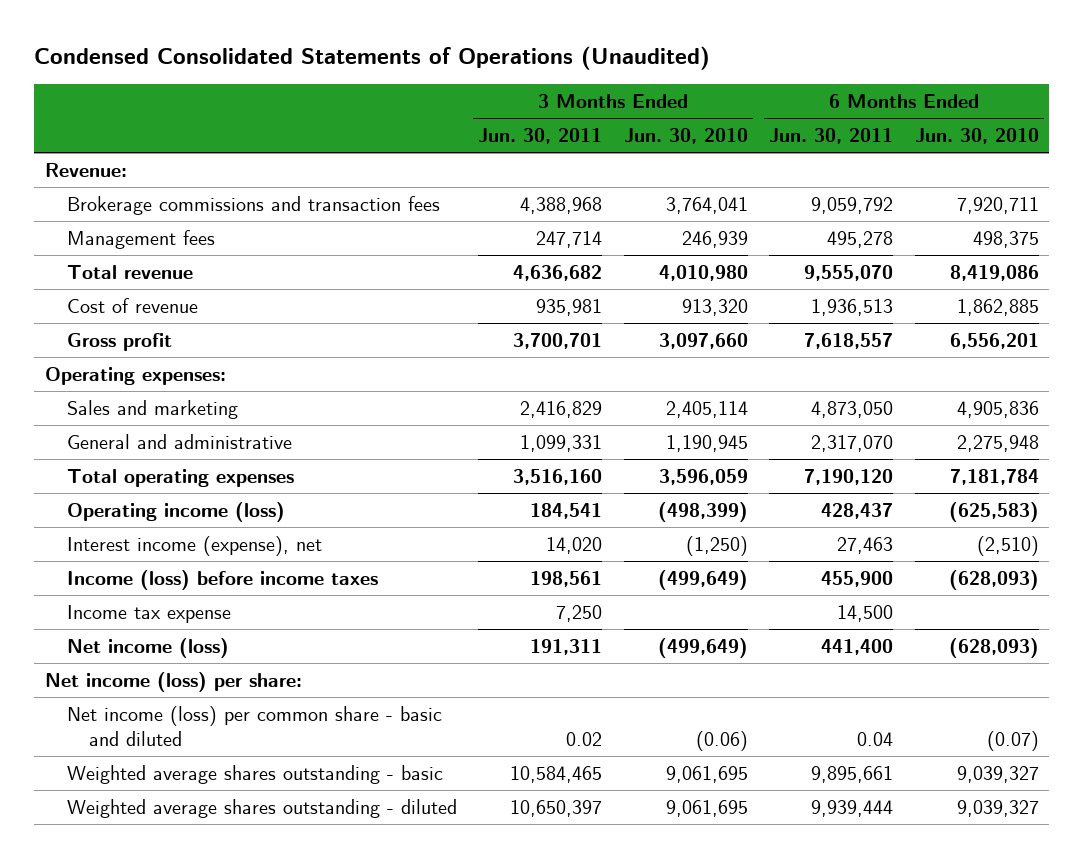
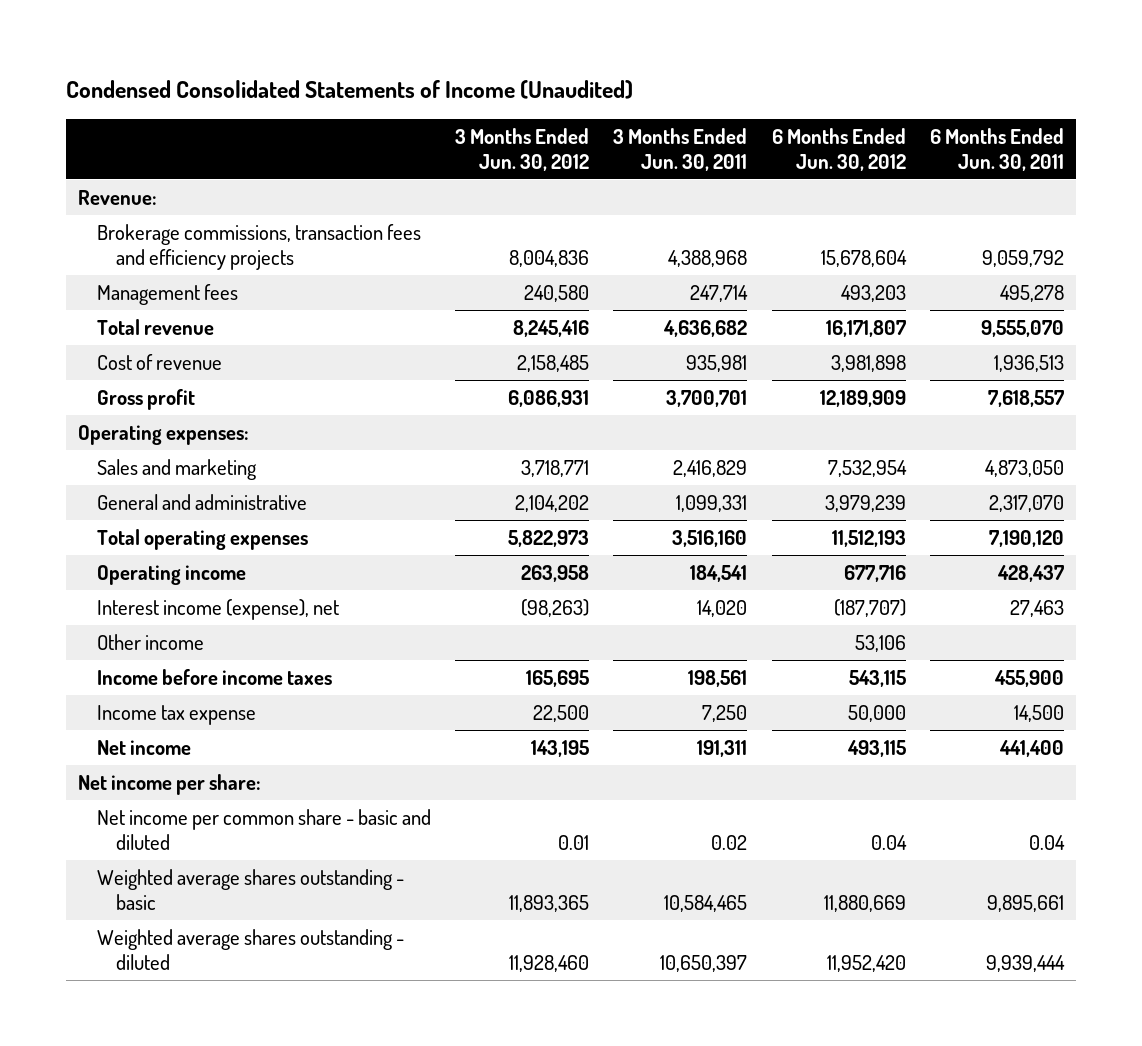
[34,46,711,71] Condensed Consolidated Statements of Operations (Unaudited) -> [66,80,634,100] Condensed Consolidated Statements of Income (Unaudited)
[623,128,748,145] Jun. 30, 2010 -> none
[914,128,1039,145] Jun. 30, 2010 -> none
none -> [455,127,590,171] 3 Months Ended Jun. 30, 2012
none -> [771,127,906,171] 6 Months Ended Jun. 30, 2012
[66,195,440,215] Brokerage commissions and transaction fees -> [97,224,422,270] Brokerage commissions, transaction fees and efficiency projects
[66,501,285,522] Operating income (loss) -> [97,565,247,586] Operating income
none -> [97,634,205,651] Other income
[66,569,378,590] Income (loss) before income taxes -> [97,669,333,686] Income before income taxes
[66,637,229,658] Net income (loss) -> [97,740,192,756] Net income
[44,671,302,692] Net income (loss) per share: -> [78,774,262,796] Net income per share:
[66,705,442,746] Net income (loss) per common share - basic and diluted -> [97,809,432,850] Net income per common share - basic and diluted

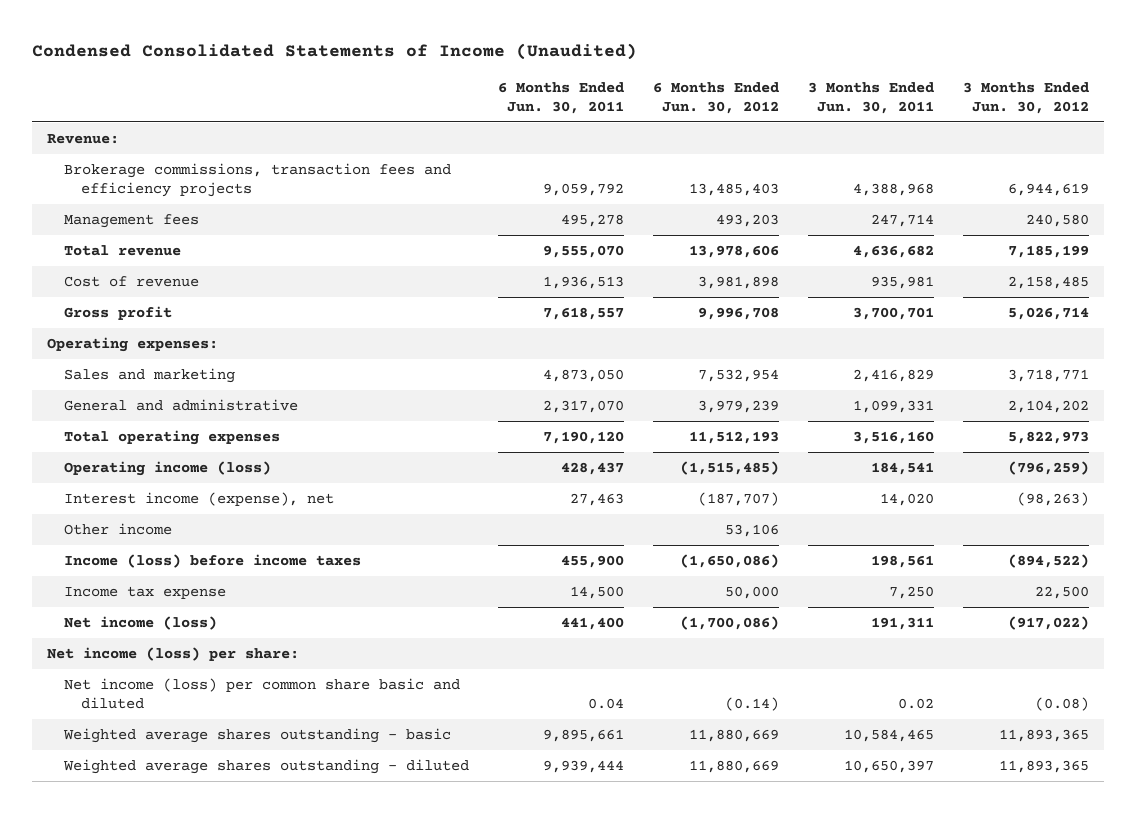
[509,249,590,267] 8,004,836 -> [1008,182,1090,196] 6,944,619
[820,249,907,267] 15,678,604 -> [689,182,780,196] 13,485,403
[513,320,590,338] 8,245,416 -> [1008,245,1090,259] 7,185,199
[825,320,906,338] 16,171,807 -> [689,245,780,259] 13,978,606
[508,390,590,408] 6,086,931 -> [1008,307,1090,321] 5,026,714
[819,390,906,408] 12,189,909 -> [698,307,780,321] 9,996,708
[97,565,247,586] Operating income -> [63,461,271,477] Operating income (loss)
[521,565,590,583] 263,958 -> [1008,461,1090,476] (796,259)
[843,565,906,583] 677,716 -> [680,461,780,476] (1,515,485)
[97,669,333,686] Income before income taxes -> [63,554,361,569] Income (loss) before income taxes
[526,670,590,688] 165,695 -> [1008,554,1090,569] (894,522)
[848,670,906,688] 543,115 -> [680,554,780,569] (1,650,086)
[97,740,192,756] Net income -> [63,616,217,631] Net income (loss)
[531,740,590,758] 143,195 -> [1008,616,1090,631] (917,022)
[846,740,906,758] 493,115 -> [680,616,780,631] (1,700,086)
[78,774,262,796] Net income per share: -> [46,647,299,662] Net income (loss) per share:
[97,809,432,850] Net income per common share - basic and diluted -> [63,678,460,709] Net income (loss) per common share basic and diluted
[558,834,590,850] 0.01 -> [1035,696,1090,711] (0.08)
[870,834,907,850] 0.04 -> [725,696,780,711] (0.14)
[509,954,590,972] 11,928,460 -> [999,760,1090,774] 11,893,365
[826,954,906,972] 11,952,420 -> [689,760,780,774] 11,880,669

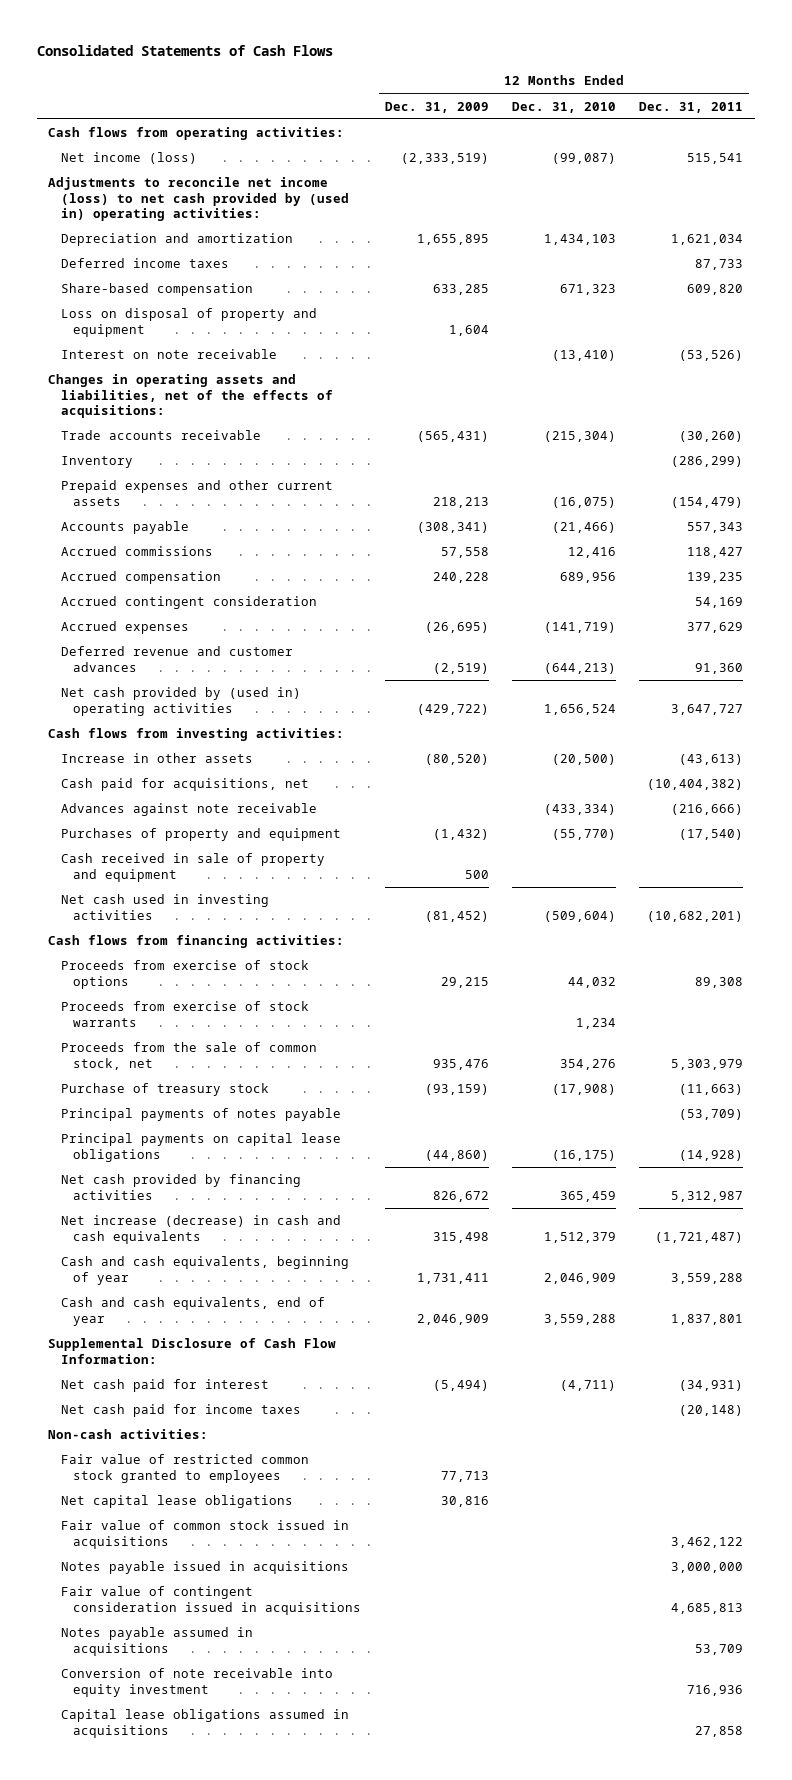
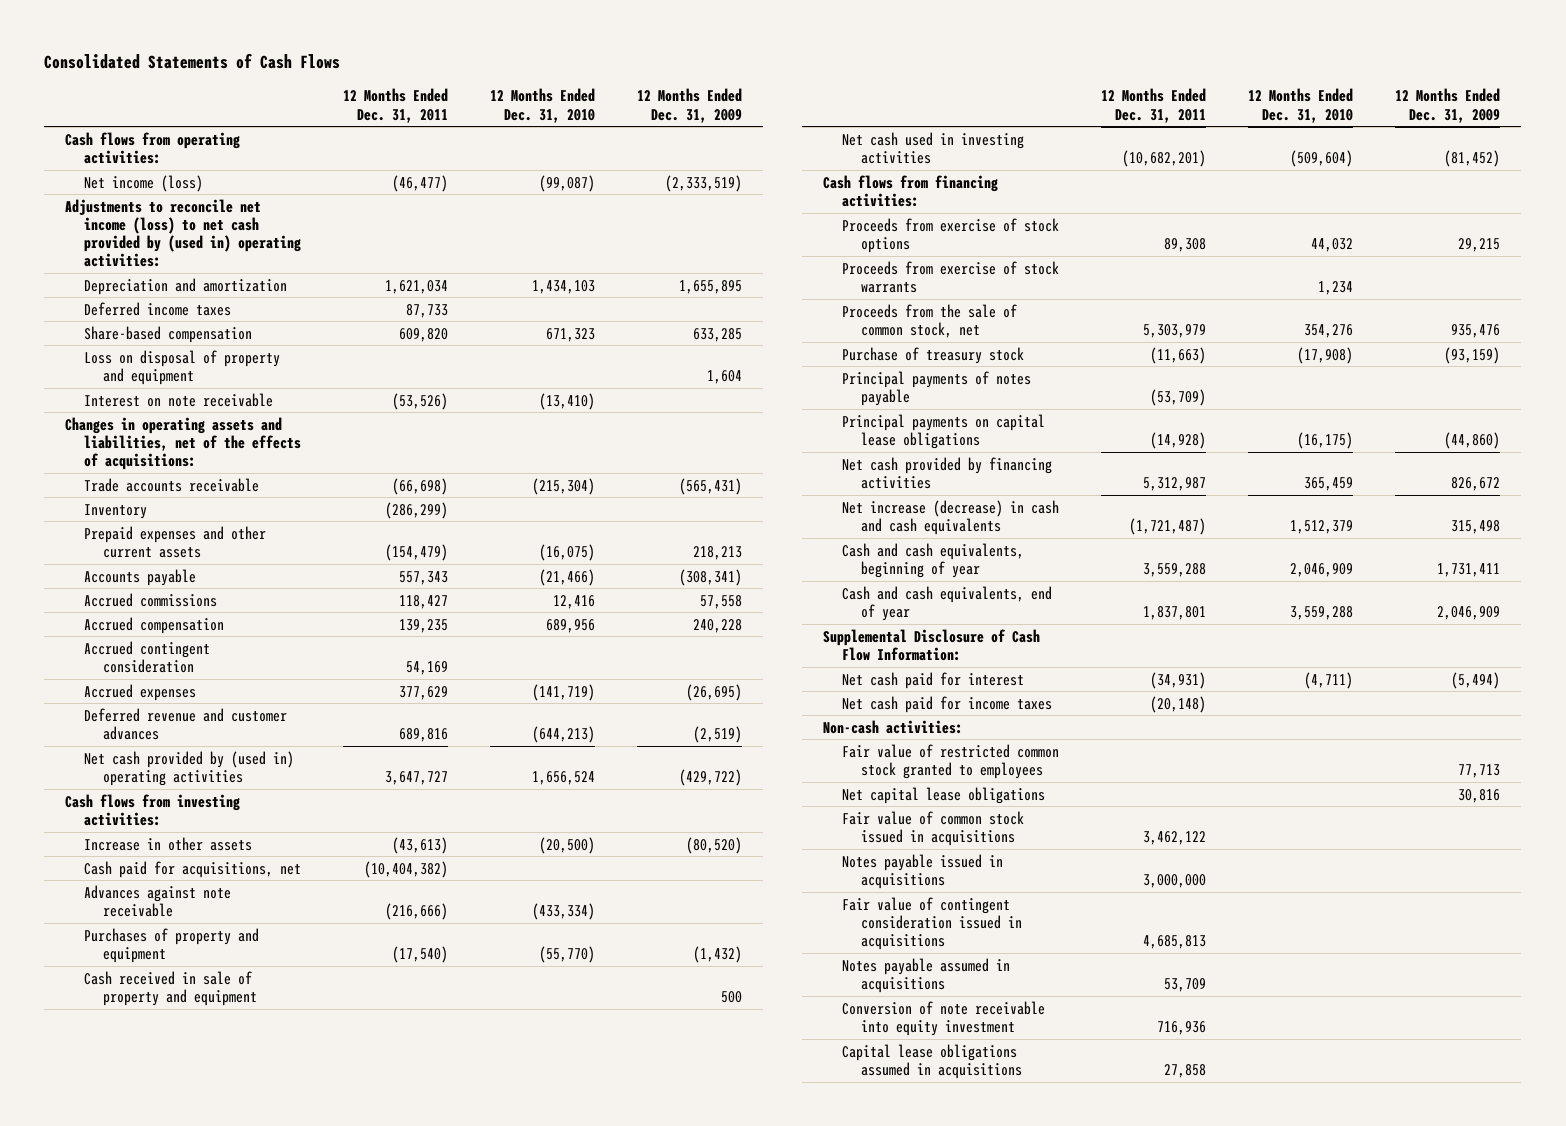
[687,153,744,165] 515,541 -> [392,174,449,192] (46,477)
[679,431,744,443] (30,260) -> [392,477,449,495] (66,698)
[695,662,744,674] 91,360 -> [399,727,449,742] 689,816

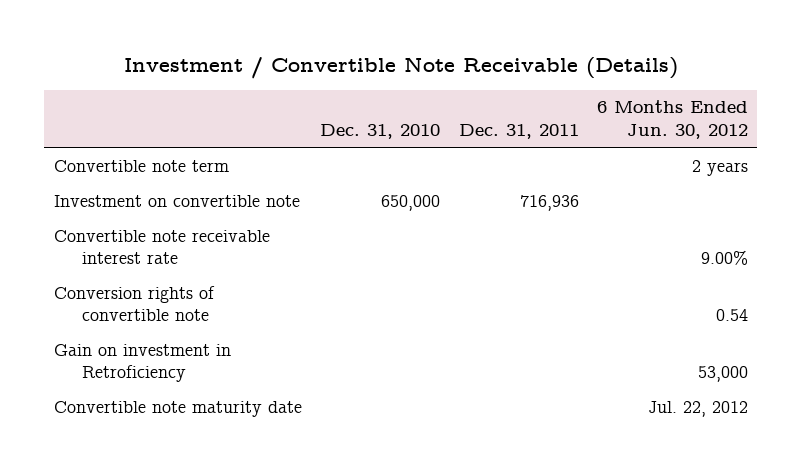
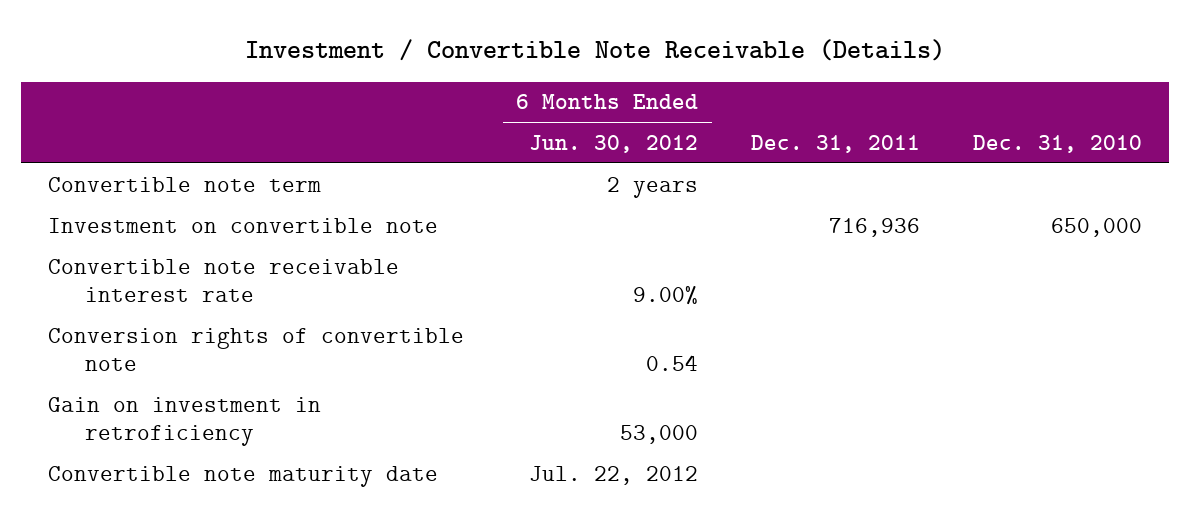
[53,343,231,383] Gain on investment in Retroficiency -> [47,396,321,446] Gain on investment in retroficiency

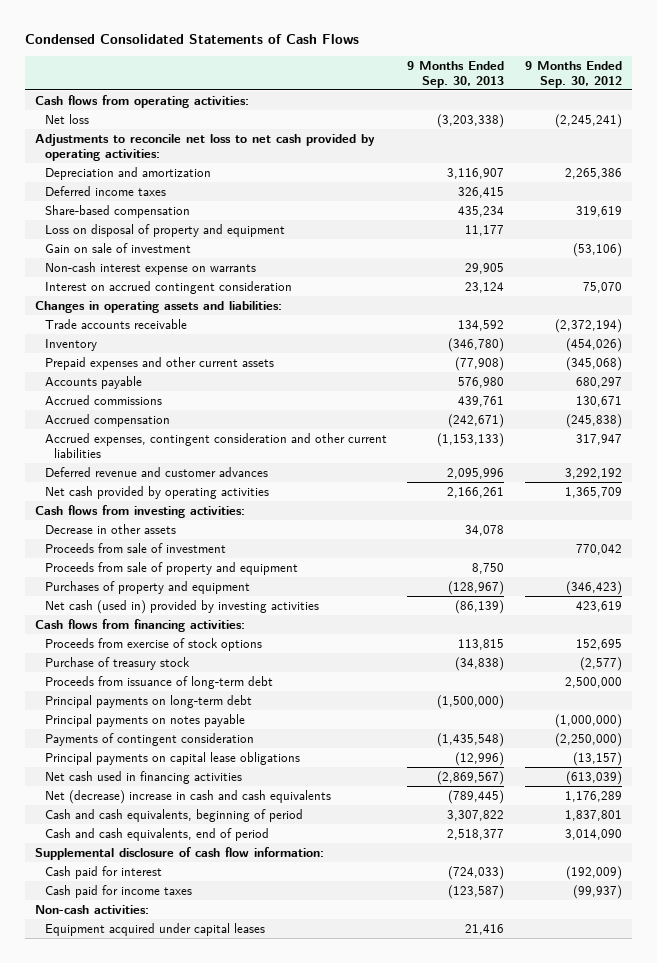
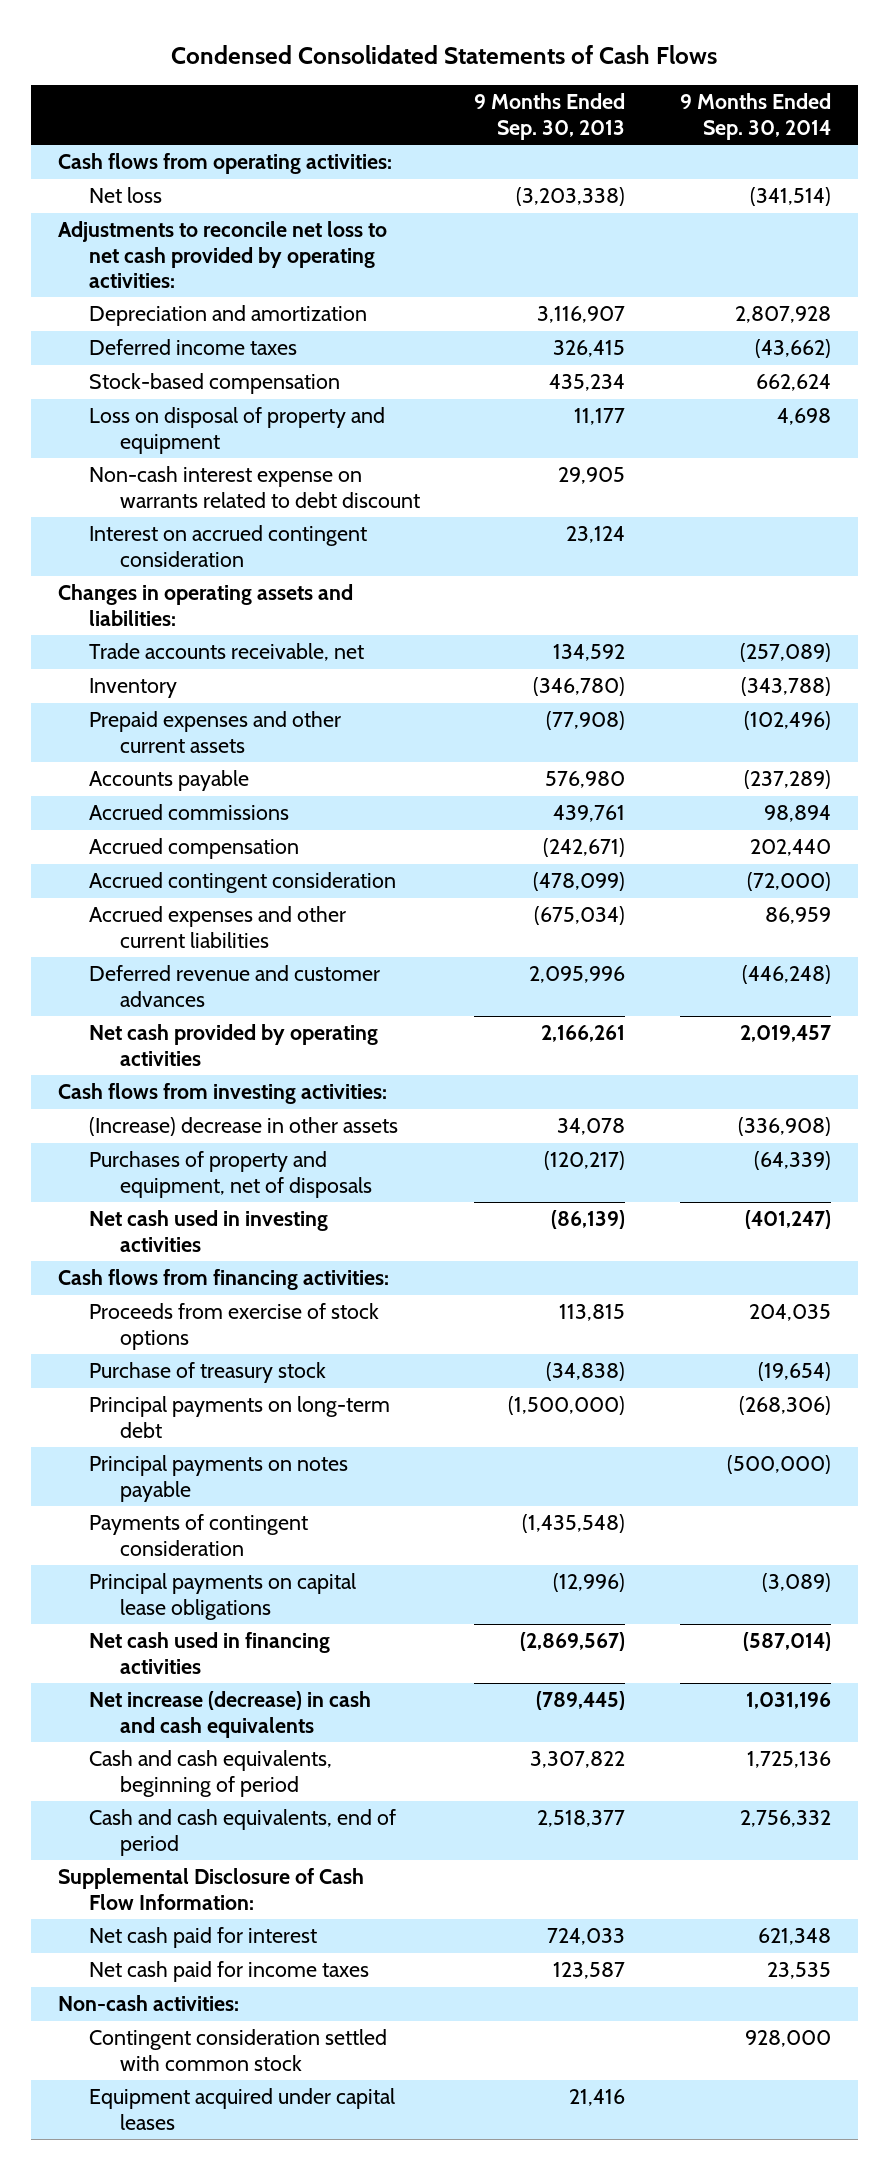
[525,61,623,88] 9 Months Ended Sep. 30, 2012 -> none
none -> [679,93,831,140] 9 Months Ended Sep. 30, 2014
[44,204,190,218] Share-based compensation -> [88,373,340,395] Stock-based compensation
[44,242,191,253] Gain on sale of investment -> none
[44,261,256,275] Non-cash interest expense on warrants -> [88,466,420,508] Non-cash interest expense on warrants related to debt discount
[44,318,187,329] Trade accounts receivable -> [88,643,364,662] Trade accounts receivable, net
none -> [88,872,396,894] Accrued contingent consideration
[44,432,387,458] Accrued expenses, contingent consideration and other current liabilities -> [88,906,346,948] Accrued expenses and other current liabilities
[437,432,505,447] (1,153,133) -> [534,906,626,926] (675,034)
[44,542,226,553] Proceeds from sale of investment -> none
[44,561,298,575] Proceeds from sale of property and equipment -> none
[44,523,176,534] Decrease in other assets -> [88,1117,398,1137] (Increase) decrease in other assets
[44,580,250,594] Purchases of property and equipment -> [88,1151,372,1198] Purchases of property and equipment, net of disposals
[448,580,505,595] (128,967) -> [544,1151,626,1171] (120,217)
[44,599,319,614] Net cash (used in) provided by investing activities -> [88,1210,328,1252] Net cash used in investing activities
[44,675,273,689] Proceeds from issuance of long-term debt -> none
[44,789,331,804] Net (decrease) increase in cash and cash equivalents -> [88,1691,371,1738] Net increase (decrease) in cash and cash equivalents
[35,846,325,860] Supplemental disclosure of cash flow information: -> [57,1868,364,1910] Supplemental Disclosure of Cash Flow Information:
[44,865,162,879] Cash paid for interest -> [88,1927,317,1949] Net cash paid for interest
[448,865,505,880] (724,033) -> [547,1928,626,1946] 724,033
[44,884,192,898] Cash paid for income taxes -> [88,1961,369,1983] Net cash paid for income taxes
[448,884,505,899] (123,587) -> [553,1962,626,1980] 123,587
none -> [88,2029,387,2071] Contingent consideration settled with common stock

